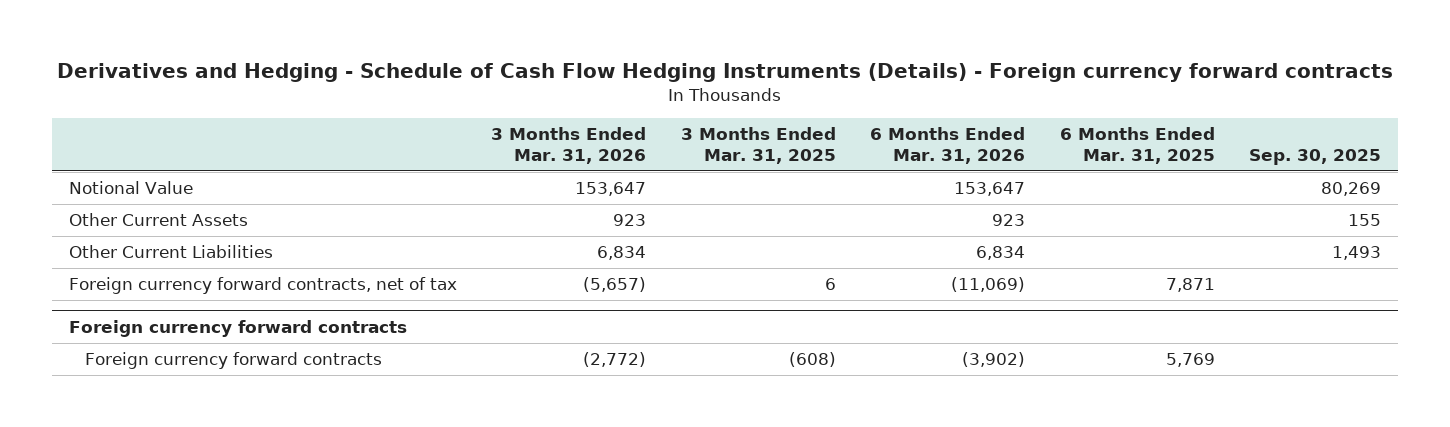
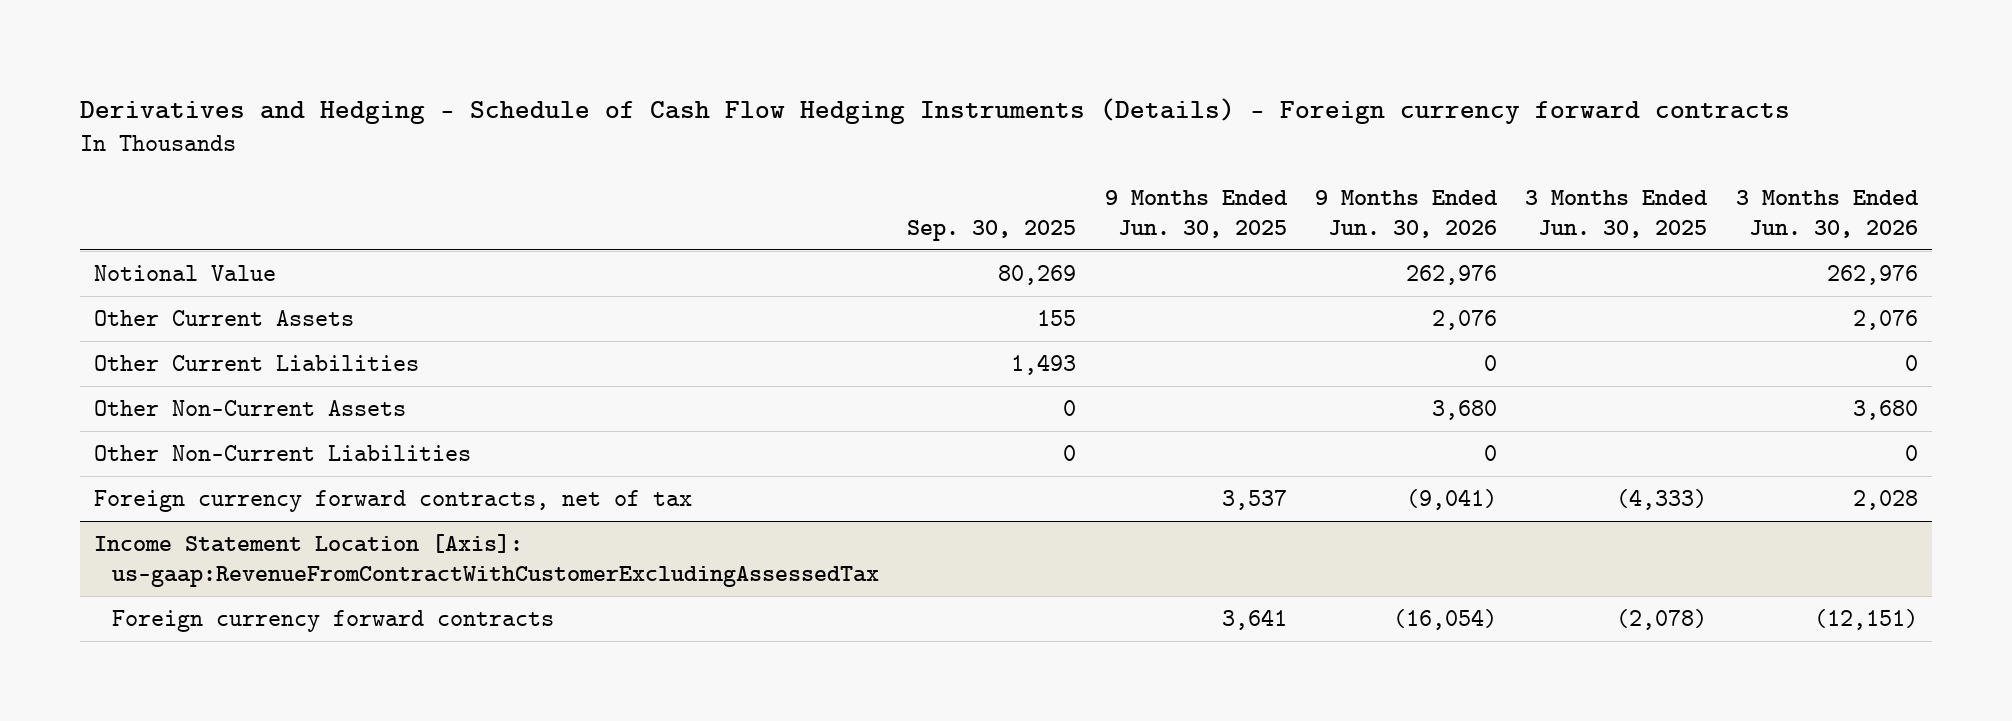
[491,127,647,164] 3 Months Ended Mar. 31, 2026 -> none
[680,127,836,164] 3 Months Ended Mar. 31, 2025 -> none
[870,127,1026,164] 6 Months Ended Mar. 31, 2026 -> none
[1059,127,1215,164] 6 Months Ended Mar. 31, 2025 -> none
none -> [1104,189,1288,238] 9 Months Ended Jun. 30, 2025
none -> [1314,189,1498,238] 9 Months Ended Jun. 30, 2026
none -> [1525,189,1709,238] 3 Months Ended Jun. 30, 2025
none -> [1735,189,1919,238] 3 Months Ended Jun. 30, 2026
none -> [94,399,407,416] Other Non-Current Assets
none -> [94,444,472,461] Other Non-Current Liabilities
[69,319,408,337] Foreign currency forward contracts -> [94,533,879,587] Income Statement Location [Axis]: us-gaap:RevenueFromContractWithCustomerExcludingAssessedTax

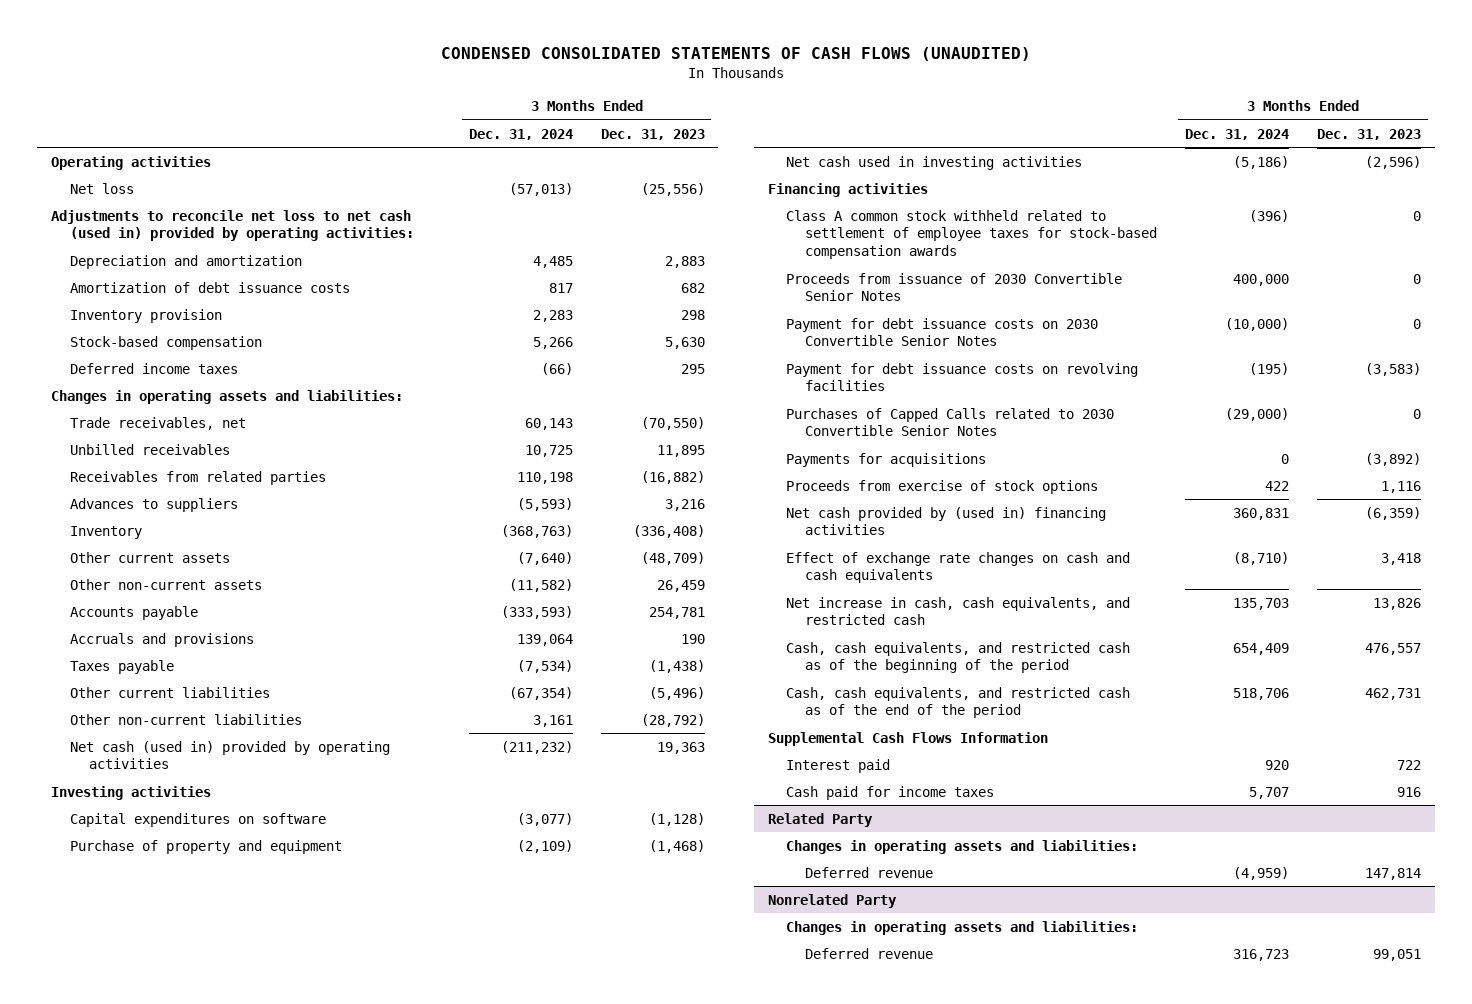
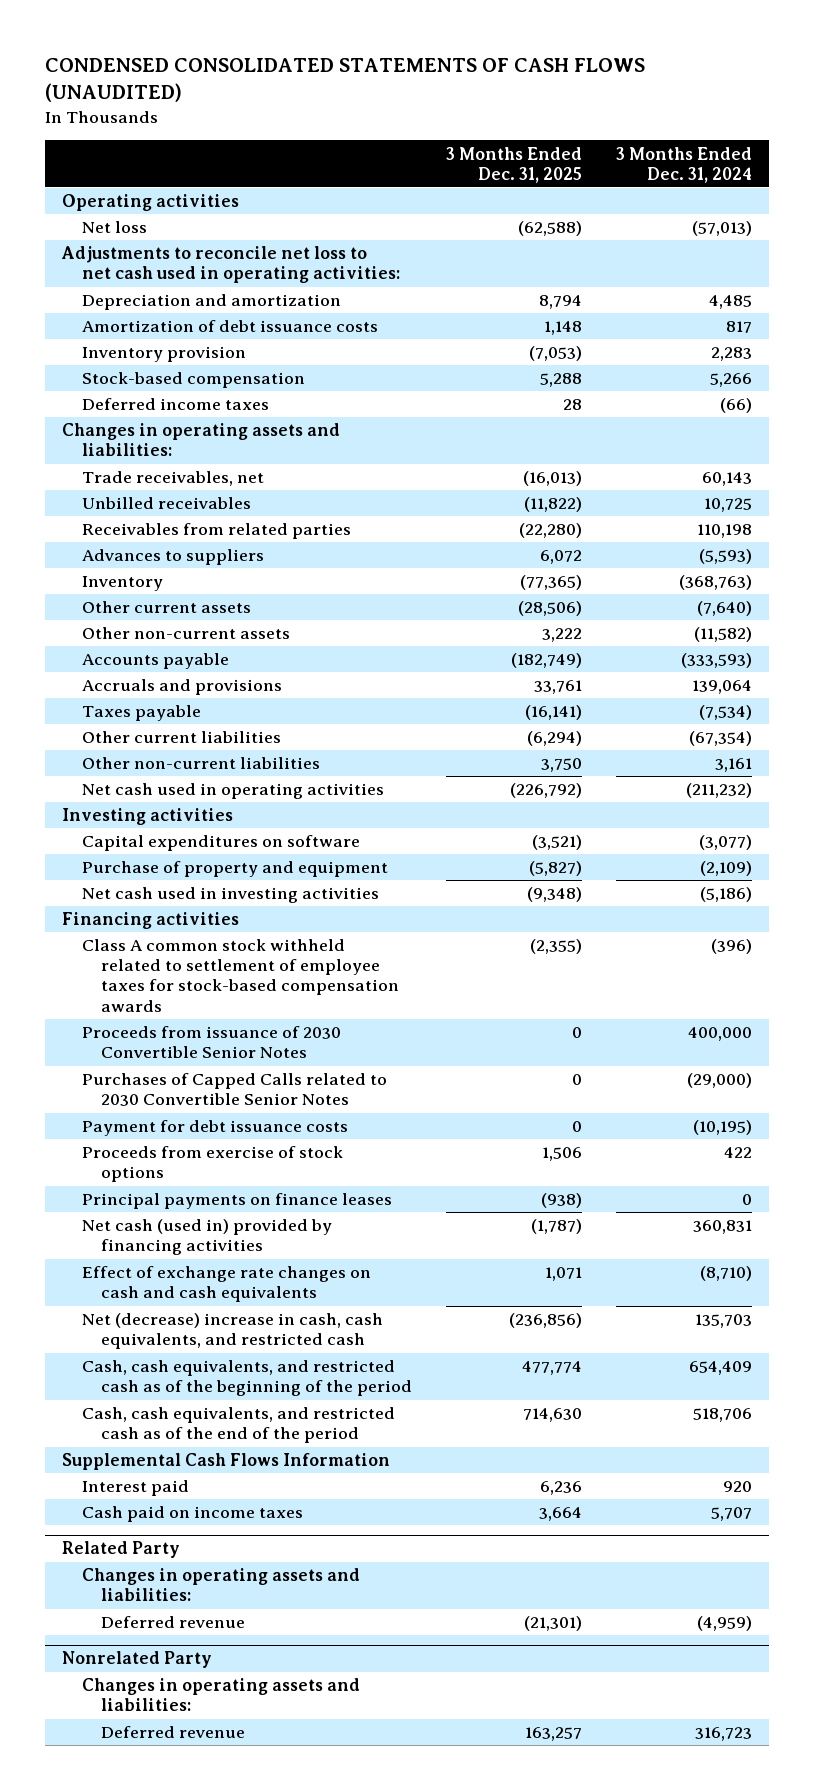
[600,128,705,140] Dec. 31, 2023 -> none
none -> [445,146,582,183] 3 Months Ended Dec. 31, 2025
[51,209,415,242] Adjustments to reconcile net loss to net cash (used in) provided by operating activities: -> [61,246,400,284] Adjustments to reconcile net loss to net cash used in operating activities:
[70,740,391,770] Net cash (used in) provided by operating activities -> [81,783,384,800] Net cash used in operating activities
[786,317,1099,347] Payment for debt issuance costs on 2030 Convertible Senior Notes -> none
[786,362,1139,392] Payment for debt issuance costs on revolving facilities -> none
[786,452,987,467] Payments for acquisitions -> [81,1120,348,1137] Payment for debt issuance costs
[1281,453,1290,464] 0 -> [692,1120,752,1136] (10,195)
none -> [81,1193,392,1210] Principal payments on finance leases
[786,506,1107,536] Net cash provided by (used in) financing activities -> [81,1219,332,1256] Net cash (used in) provided by financing activities
[786,596,1131,626] Net increase in cash, cash equivalents, and restricted cash -> [81,1313,383,1350] Net (decrease) increase in cash, cash equivalents, and restricted cash
[786,785,995,800] Cash paid for income taxes -> [81,1506,303,1523] Cash paid on income taxes

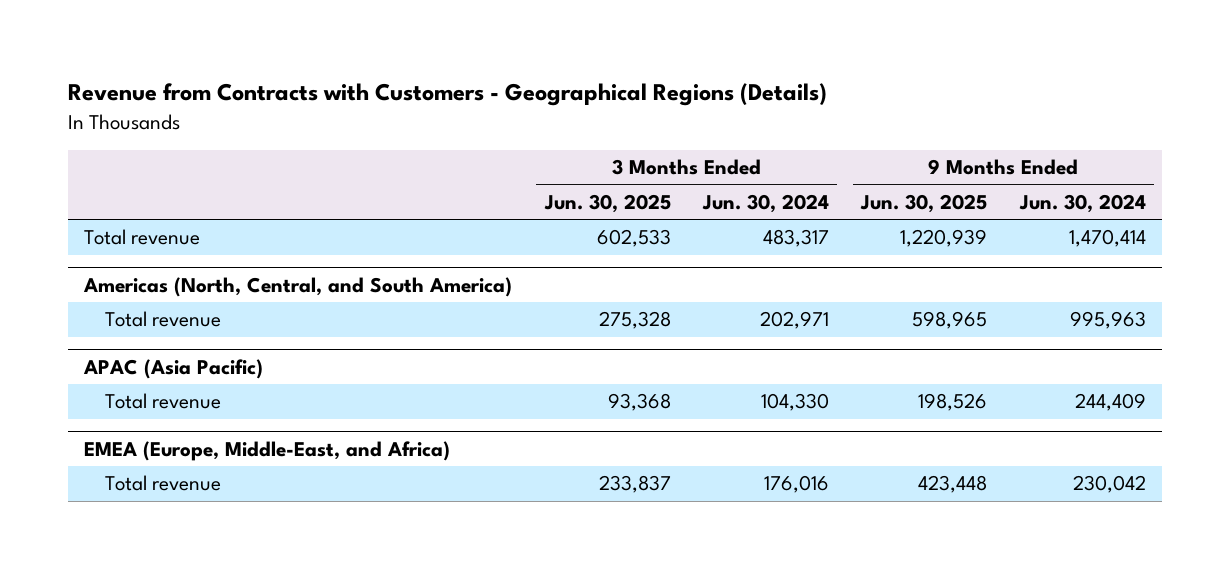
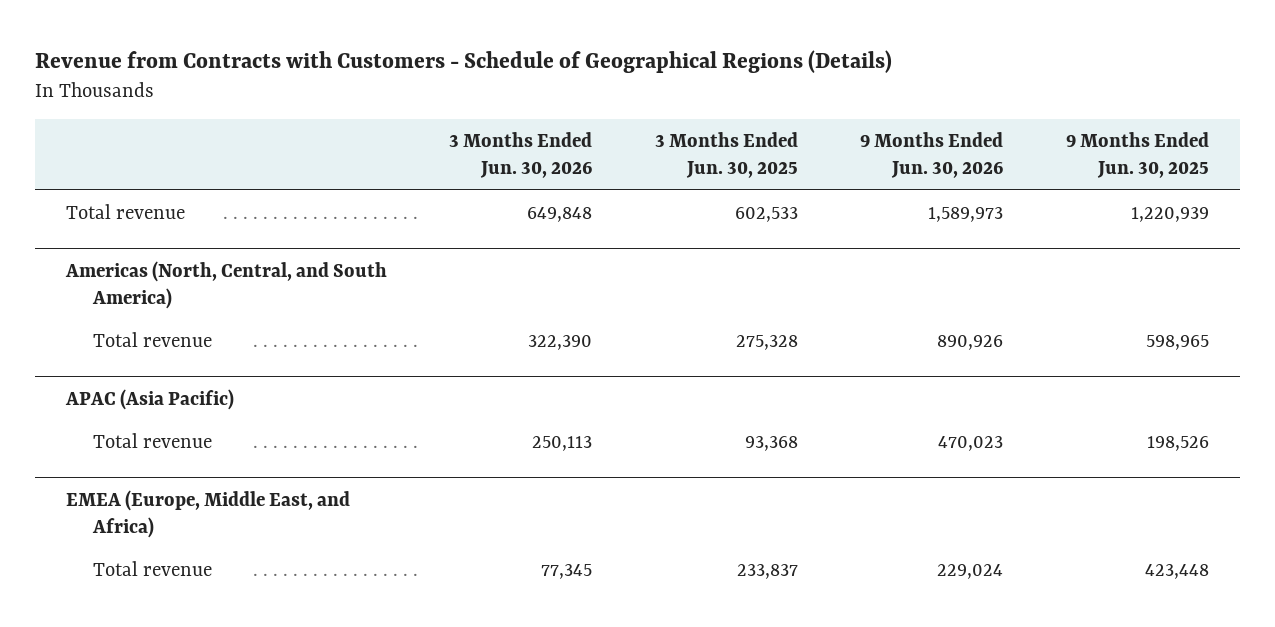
[67,83,827,107] Revenue from Contracts with Customers - Geographical Regions (Details) -> [34,50,892,74] Revenue from Contracts with Customers - Schedule of Geographical Regions (Details)
[701,193,829,213] Jun. 30, 2024 -> none
[1018,193,1146,213] Jun. 30, 2024 -> none
none -> [449,131,593,179] 3 Months Ended Jun. 30, 2026
none -> [860,131,1004,179] 9 Months Ended Jun. 30, 2026
[84,440,451,461] EMEA (Europe, Middle-East, and Africa) -> [65,489,350,538] EMEA (Europe, Middle East, and Africa)

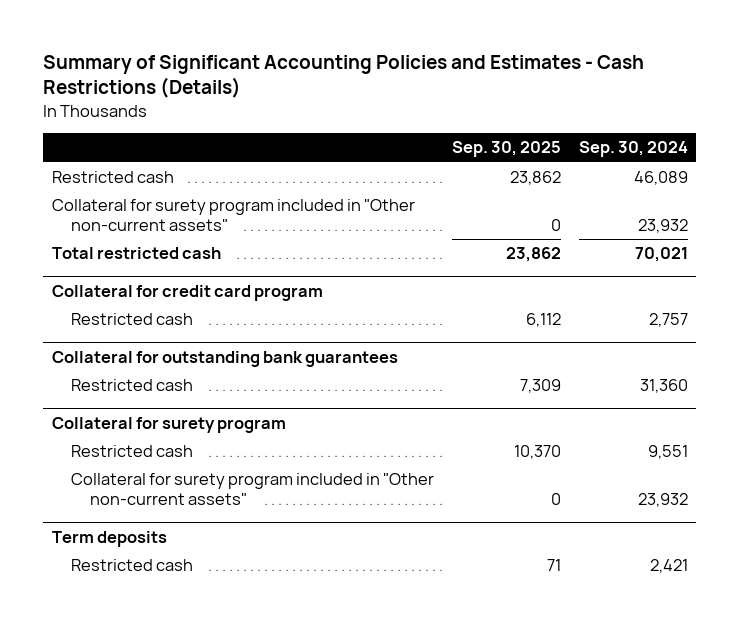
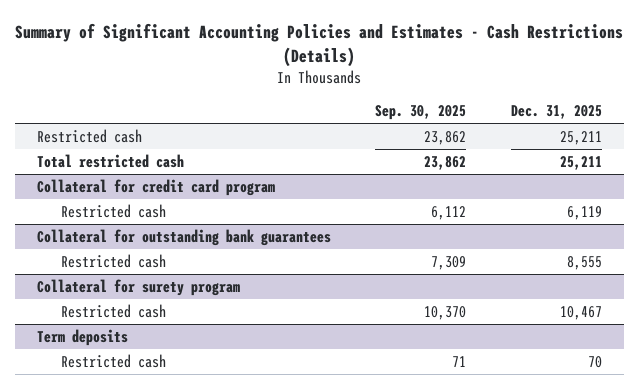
[578,141,688,158] Sep. 30, 2024 -> none
none -> [511,105,603,120] Dec. 31, 2025
[52,199,416,231] Collateral for surety program included in "Other non-current assets" -> none
[71,473,435,505] Collateral for surety program included in "Other non-current assets" -> none

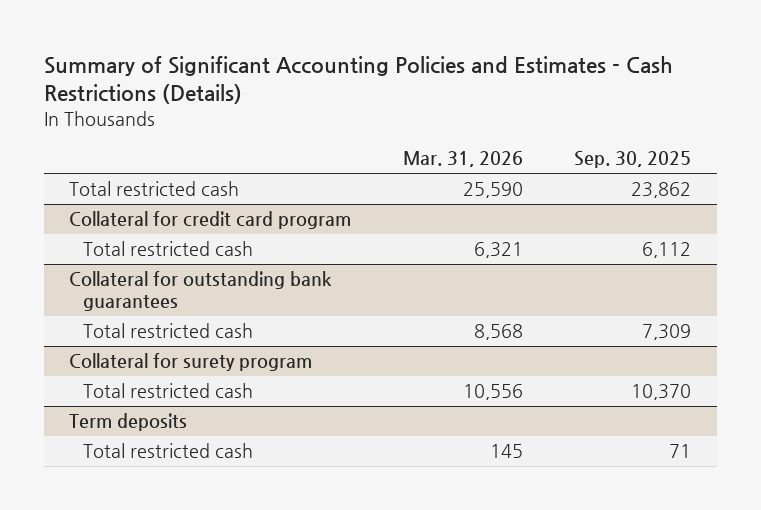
[511,105,603,120] Dec. 31, 2025 -> none
none -> [402,151,523,168] Mar. 31, 2026
[36,128,142,143] Restricted cash -> none
[60,203,166,218] Restricted cash -> [82,241,253,257] Total restricted cash
[60,253,166,268] Restricted cash -> [82,323,253,339] Total restricted cash
[60,303,166,318] Restricted cash -> [82,383,253,399] Total restricted cash
[60,353,166,368] Restricted cash -> [82,443,253,459] Total restricted cash

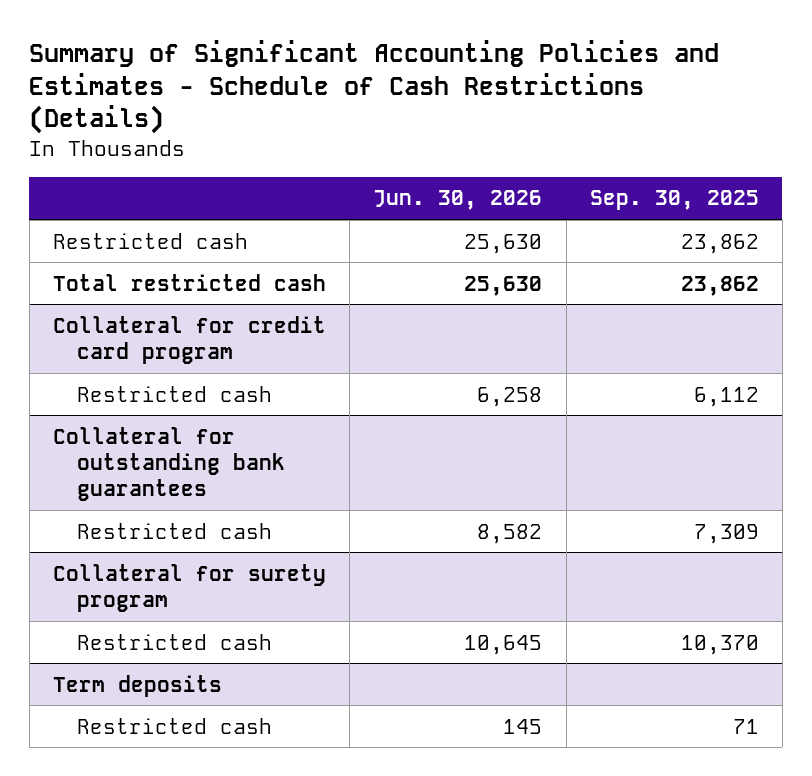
[43,55,673,105] Summary of Significant Accounting Policies and Estimates - Cash Restrictions (Details) -> [29,39,720,135] Summary of Significant Accounting Policies and Estimates - Schedule of Cash Restrictions (Details)
[402,151,523,168] Mar. 31, 2026 -> none
none -> [373,190,543,211] Jun. 30, 2026
none -> [52,232,248,249] Restricted cash
[82,241,253,257] Total restricted cash -> [77,385,273,402] Restricted cash
[82,323,253,339] Total restricted cash -> [77,522,273,539] Restricted cash
[82,383,253,399] Total restricted cash -> [77,633,273,650] Restricted cash
[82,443,253,459] Total restricted cash -> [77,717,273,734] Restricted cash

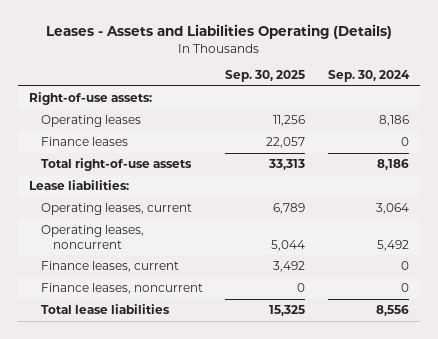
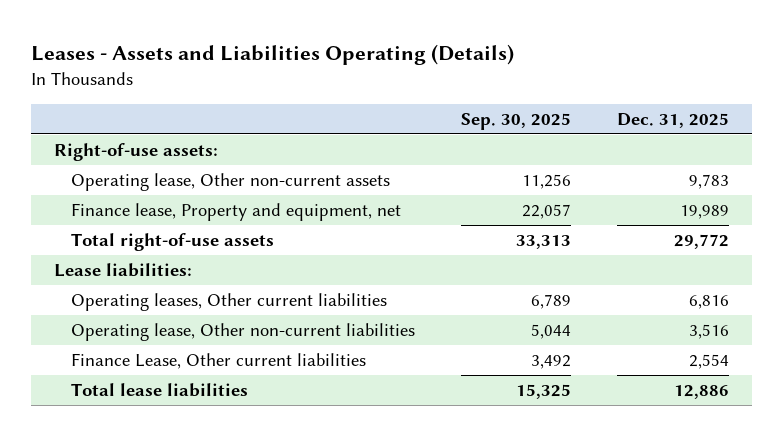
[327,70,410,83] Sep. 30, 2024 -> none
none -> [616,112,729,128] Dec. 31, 2025
[41,114,142,127] Operating leases -> [70,173,390,192] Operating lease, Other non-current assets
[41,136,129,146] Finance leases -> [70,203,401,222] Finance lease, Property and equipment, net
[41,282,204,294] Finance leases, noncurrent -> none
[41,202,193,215] Operating leases, current -> [70,293,387,312] Operating leases, Other current liabilities
[41,224,145,249] Operating leases, noncurrent -> [70,323,415,342] Operating lease, Other non-current liabilities
[41,260,180,272] Finance leases, current -> [70,353,366,370] Finance Lease, Other current liabilities

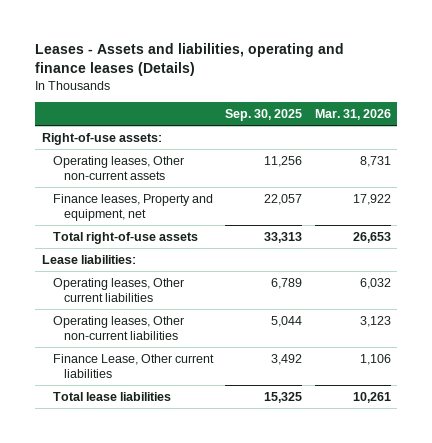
[30,43,514,65] Leases - Assets and Liabilities Operating (Details) -> [35,43,345,77] Leases - Assets and liabilities, operating and finance leases (Details)
[616,112,729,128] Dec. 31, 2025 -> none
none -> [314,108,391,120] Mar. 31, 2026
[70,173,390,192] Operating lease, Other non-current assets -> [52,155,184,180] Operating leases, Other non-current assets
[70,203,401,222] Finance lease, Property and equipment, net -> [52,193,213,221] Finance leases, Property and equipment, net
[70,323,415,342] Operating lease, Other non-current liabilities -> [52,315,184,340] Operating leases, Other non-current liabilities

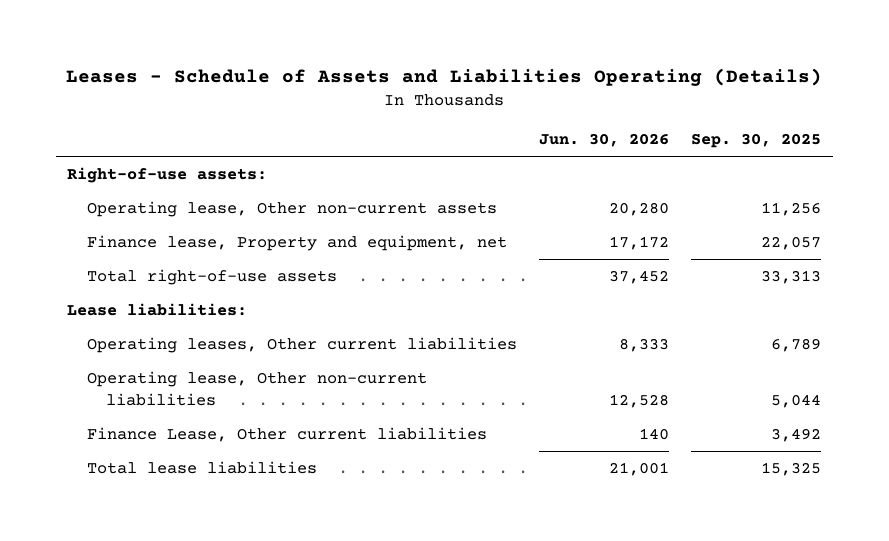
[35,43,345,77] Leases - Assets and liabilities, operating and finance leases (Details) -> [66,68,823,87] Leases - Schedule of Assets and Liabilities Operating (Details)
[314,108,391,120] Mar. 31, 2026 -> none
none -> [538,132,669,147] Jun. 30, 2026
[52,155,184,180] Operating leases, Other non-current assets -> [86,200,497,217] Operating lease, Other non-current assets
[52,193,213,221] Finance leases, Property and equipment, net -> [86,234,507,251] Finance lease, Property and equipment, net
[52,315,184,340] Operating leases, Other non-current liabilities -> [86,370,427,406] Operating lease, Other non-current liabilities

